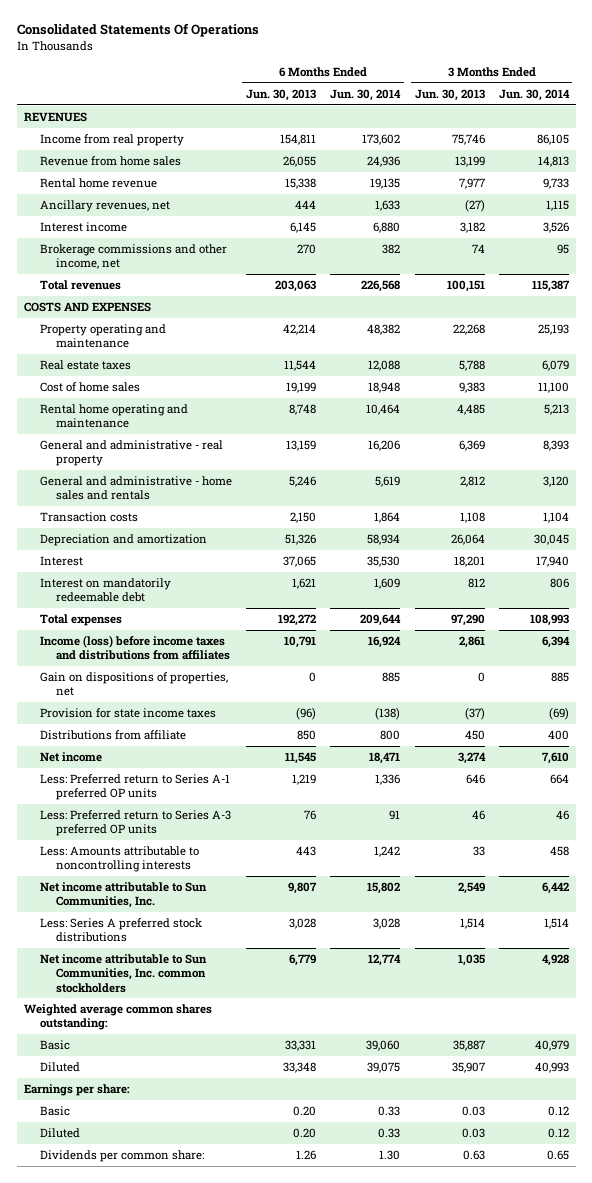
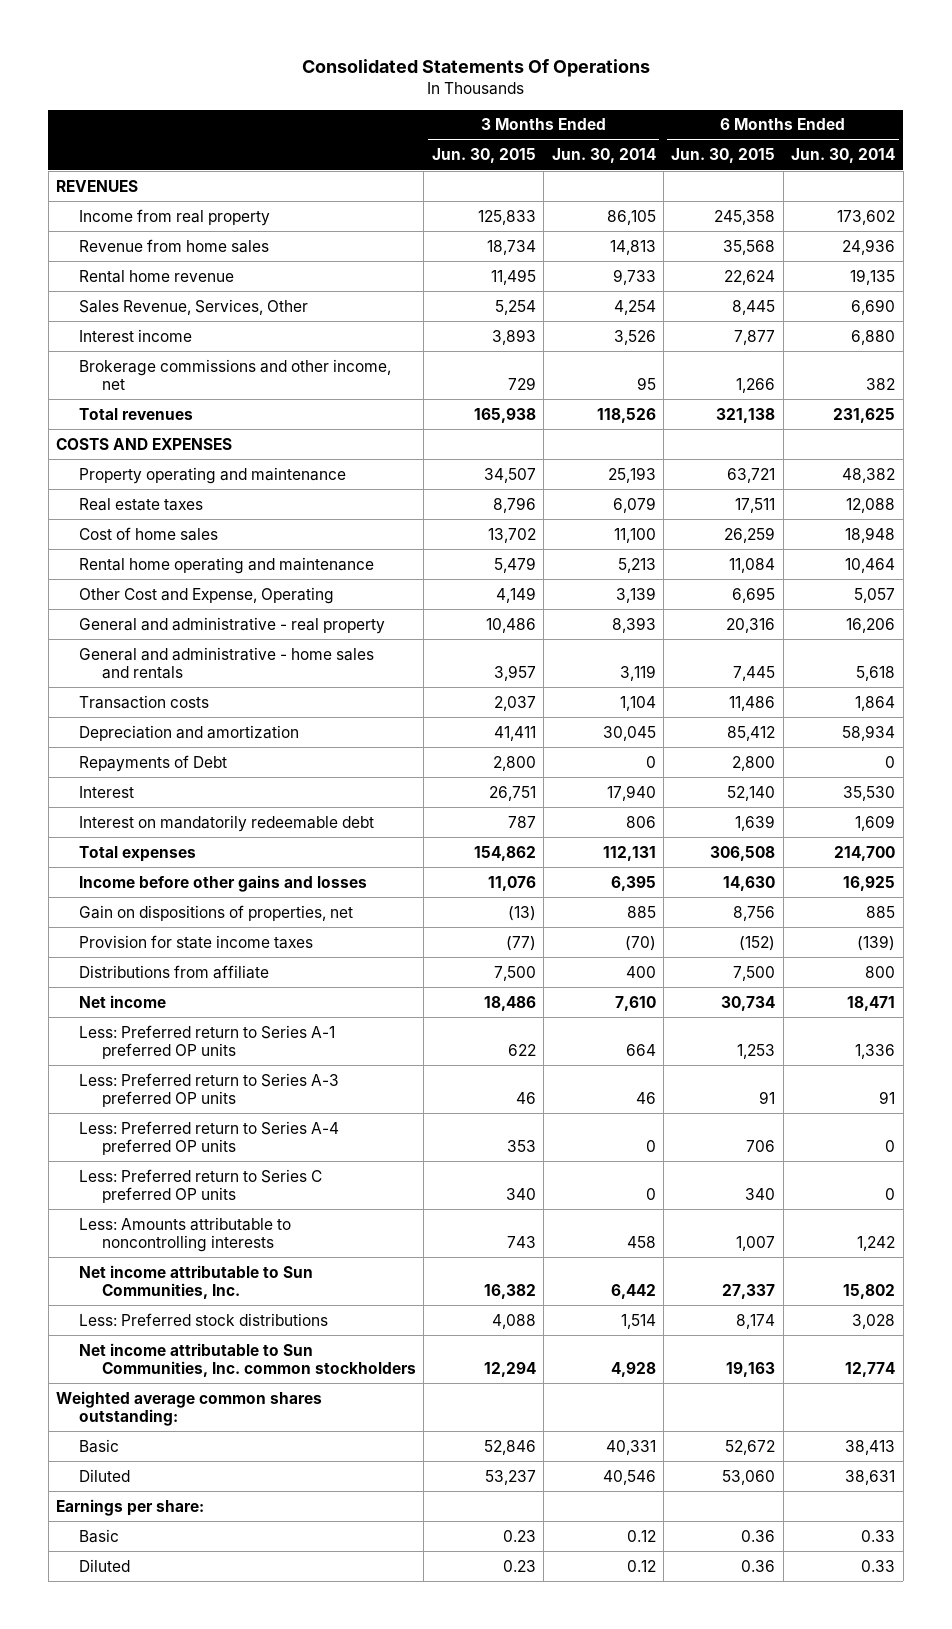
[246,88,317,101] Jun. 30, 2013 -> none
[414,88,485,101] Jun. 30, 2013 -> none
none -> [431,148,536,164] Jun. 30, 2015
none -> [671,148,776,164] Jun. 30, 2015
[39,199,170,212] Ancillary revenues, net -> none
none -> [79,298,309,315] Sales Revenue, Services, Other
[361,279,401,292] 226,568 -> [833,407,896,423] 231,625
[531,279,570,292] 115,387 -> [596,407,656,423] 118,526
none -> [79,586,335,604] Other Cost and Expense, Operating
[375,475,401,487] 5,619 -> [856,666,896,682] 5,618
[542,475,569,487] 3,120 -> [619,665,656,682] 3,119
none -> [79,754,228,772] Repayments of Debt
[360,613,402,626] 209,644 -> [834,845,896,861] 214,700
[529,613,569,626] 108,993 -> [602,845,656,861] 112,131
[39,634,230,661] Income (loss) before income taxes and distributions from affiliates -> [79,874,368,892] Income before other gains and losses
[368,635,402,648] 16,924 -> [843,875,896,891] 16,925
[541,635,570,648] 6,394 -> [610,875,656,891] 6,395
[375,706,401,720] (138) -> [857,934,896,951] (139)
[548,706,569,720] (69) -> [624,935,656,951] (70)
none -> [79,1120,340,1156] Less: Preferred return to Series A-4 preferred OP units
none -> [79,1168,323,1204] Less: Preferred return to Series C preferred OP units
[39,917,202,943] Less: Series A preferred stock distributions -> [79,1312,329,1326] Less: Preferred stock distributions
[366,1039,401,1051] 39,060 -> [845,1439,896,1455] 38,413
[534,1039,569,1051] 40,979 -> [605,1439,656,1455] 40,331
[367,1061,401,1073] 39,075 -> [845,1469,896,1485] 38,631
[534,1061,569,1073] 40,993 -> [602,1469,656,1485] 40,546
[39,1149,204,1162] Dividends per common share: -> none

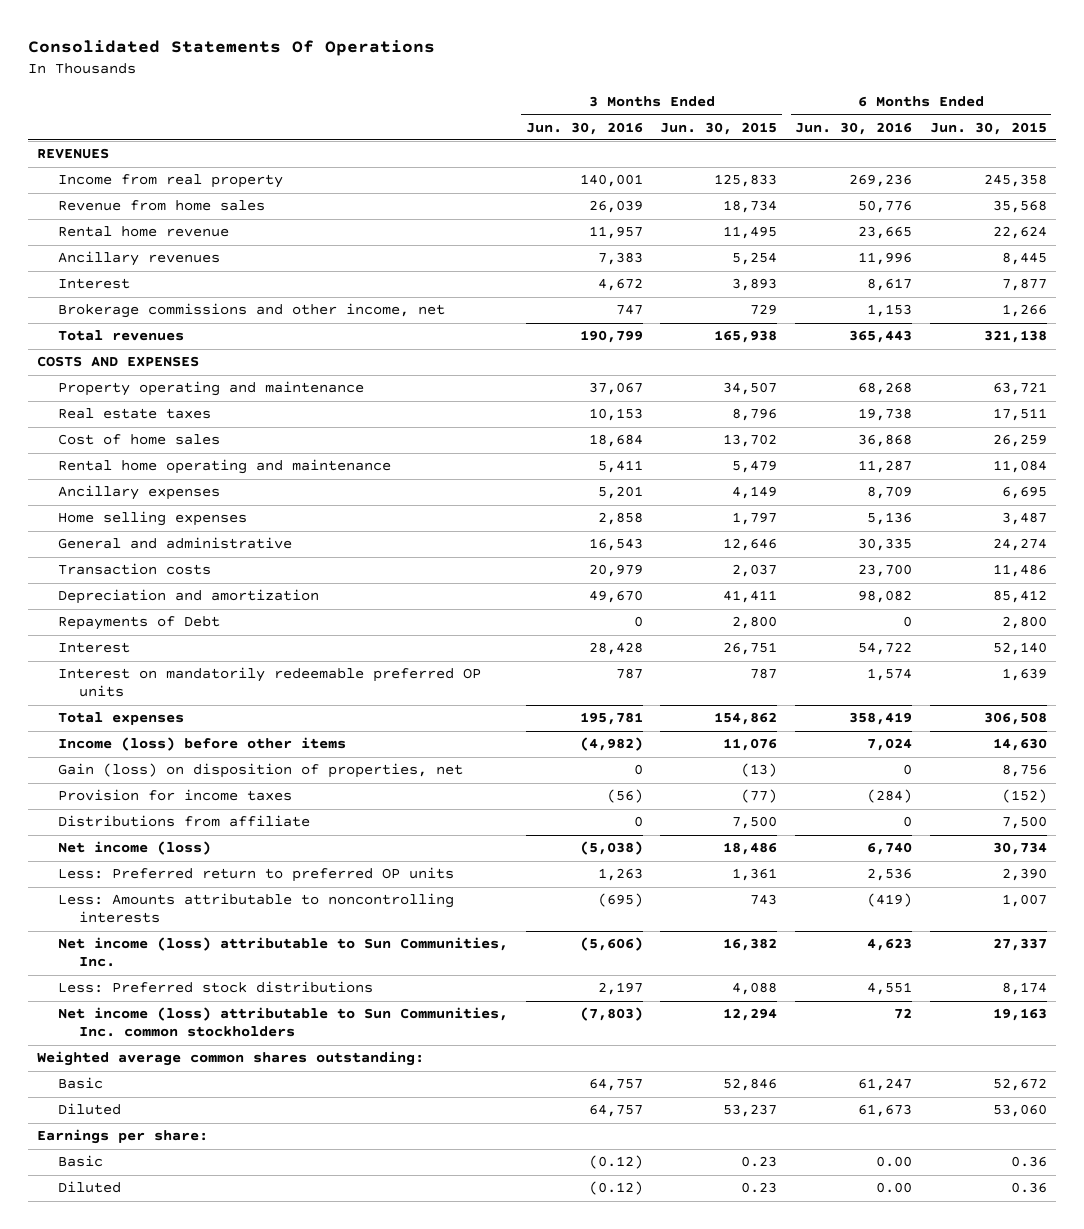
[551,148,656,164] Jun. 30, 2014 -> none
[791,148,896,164] Jun. 30, 2014 -> none
none -> [525,121,643,135] Jun. 30, 2016
none -> [795,121,913,135] Jun. 30, 2016
[79,298,309,315] Sales Revenue, Services, Other -> [58,251,221,267] Ancillary revenues
[79,328,193,342] Interest income -> [58,278,131,290] Interest
[79,646,375,680] General and administrative - home sales and rentals -> none
[79,586,335,604] Other Cost and Expense, Operating -> [58,485,221,501] Ancillary expenses
none -> [58,511,248,527] Home selling expenses
[79,616,386,634] General and administrative - real property -> [58,537,293,550] General and administrative
[485,617,536,633] 10,486 -> [723,538,778,552] 12,646
[726,617,776,633] 20,316 -> [992,538,1047,552] 24,274
[79,814,375,832] Interest on mandatorily redeemable debt -> [58,667,482,698] Interest on mandatorily redeemable preferred OP units
[79,874,368,892] Income before other gains and losses -> [58,737,347,752] Income (loss) before other items
[79,904,354,921] Gain on dispositions of properties, net -> [58,763,464,779] Gain (loss) on disposition of properties, net
[79,934,314,949] Provision for state income taxes -> [58,789,293,802] Provision for income taxes
[79,1072,340,1108] Less: Preferred return to Series A-3 preferred OP units -> none
[79,1120,340,1156] Less: Preferred return to Series A-4 preferred OP units -> none
[79,1168,323,1204] Less: Preferred return to Series C preferred OP units -> none
[79,994,167,1008] Net income -> [58,841,212,856] Net income (loss)
[79,1024,336,1060] Less: Preferred return to Series A-1 preferred OP units -> [58,867,455,883] Less: Preferred return to preferred OP units
[507,1044,536,1057] 622 -> [732,868,778,882] 1,361
[737,1044,776,1060] 1,253 -> [1001,868,1047,882] 2,390
[79,1264,314,1300] Net income attributable to Sun Communities, Inc. -> [58,937,509,968] Net income (loss) attributable to Sun Communities, Inc.
[79,1342,416,1378] Net income attributable to Sun Communities, Inc. common stockholders -> [58,1007,509,1038] Net income (loss) attributable to Sun Communities, Inc. common stockholders

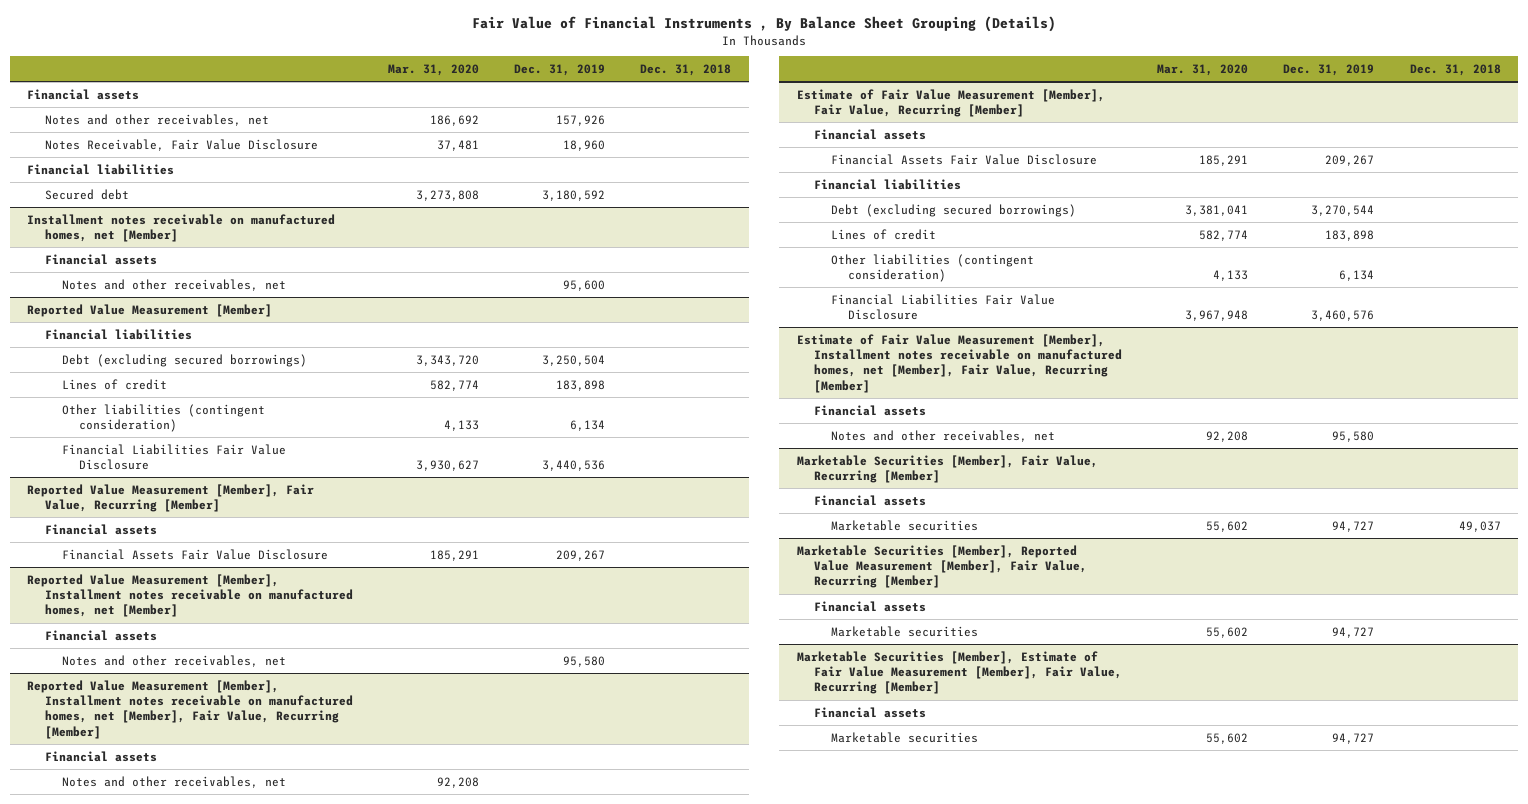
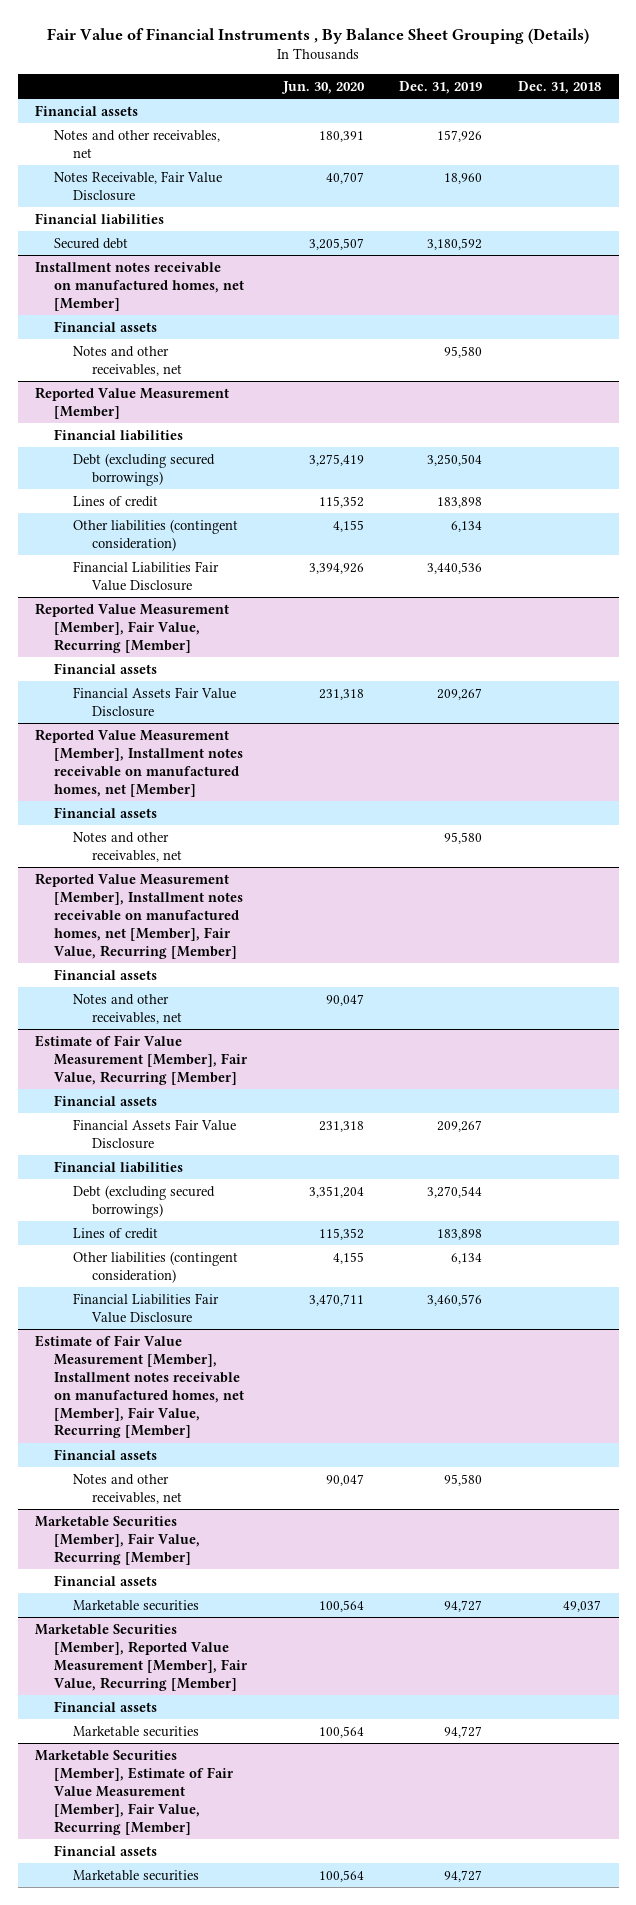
[387,64,479,77] Mar. 31, 2020 -> none
none -> [280,80,365,94] Jun. 30, 2020
[563,279,606,291] 95,600 -> [444,345,483,358] 95,580

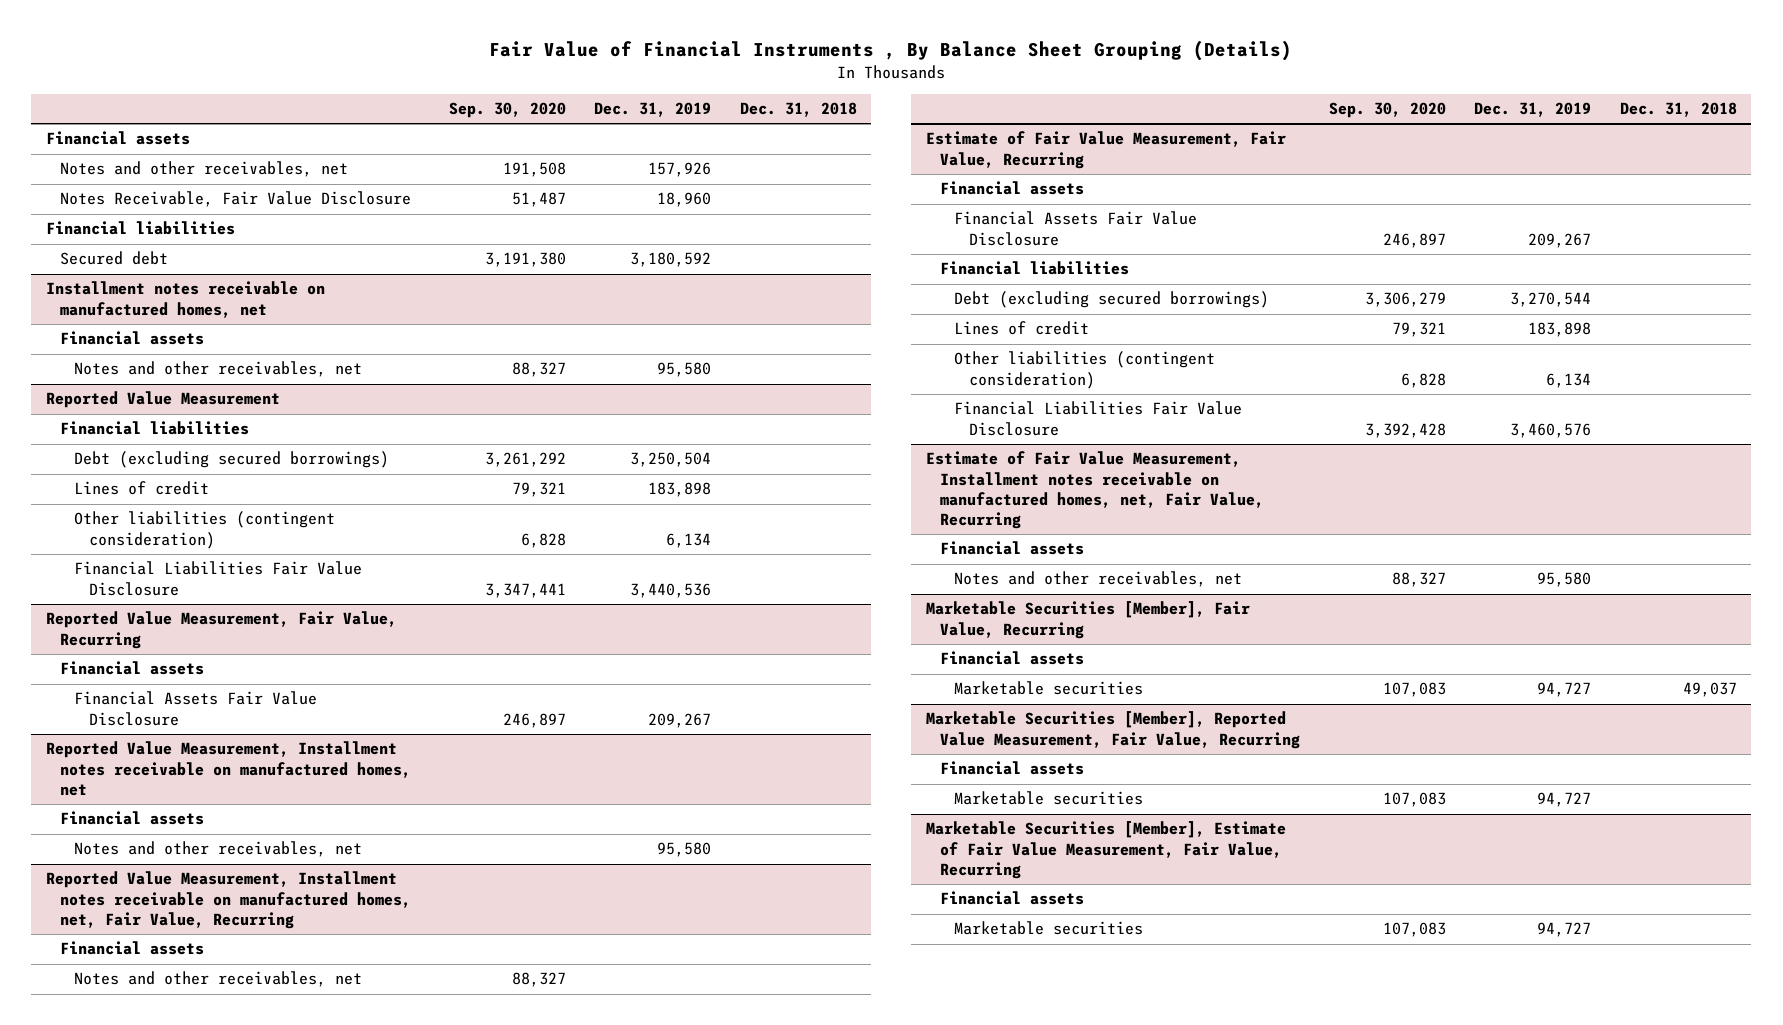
[280,80,365,94] Jun. 30, 2020 -> none
none -> [448,101,566,118] Sep. 30, 2020
[35,261,245,311] Installment notes receivable on manufactured homes, net [Member] -> [45,281,325,318] Installment notes receivable on manufactured homes, net
[35,386,230,419] Reported Value Measurement [Member] -> [45,391,280,409] Reported Value Measurement
[35,602,230,653] Reported Value Measurement [Member], Fair Value, Recurring [Member] -> [45,611,397,649] Reported Value Measurement, Fair Value, Recurring
[35,728,244,797] Reported Value Measurement [Member], Installment notes receivable on manufactured homes, net [Member] -> [45,741,412,796] Reported Value Measurement, Installment notes receivable on manufactured homes, net
[35,872,244,959] Reported Value Measurement [Member], Installment notes receivable on manufactured homes, net [Member], Fair Value, Recurring [Member] -> [45,871,412,929] Reported Value Measurement, Installment notes receivable on manufactured homes, net, Fair Value, Recurring
[35,1034,249,1085] Estimate of Fair Value Measurement [Member], Fair Value, Recurring [Member] -> [925,131,1286,169] Estimate of Fair Value Measurement, Fair Value, Recurring
[35,1334,245,1439] Estimate of Fair Value Measurement [Member], Installment notes receivable on manufactured homes, net [Member], Fair Value, Recurring [Member] -> [925,451,1264,530] Estimate of Fair Value Measurement, Installment notes receivable on manufactured homes, net, Fair Value, Recurring
[35,1515,201,1565] Marketable Securities [Member], Fair Value, Recurring [Member] -> [925,601,1250,639] Marketable Securities [Member], Fair Value, Recurring
[35,1623,249,1691] Marketable Securities [Member], Reported Value Measurement [Member], Fair Value, Recurring [Member] -> [925,711,1300,749] Marketable Securities [Member], Reported Value Measurement, Fair Value, Recurring
[35,1749,235,1835] Marketable Securities [Member], Estimate of Fair Value Measurement [Member], Fair Value, Recurring [Member] -> [925,821,1286,879] Marketable Securities [Member], Estimate of Fair Value Measurement, Fair Value, Recurring

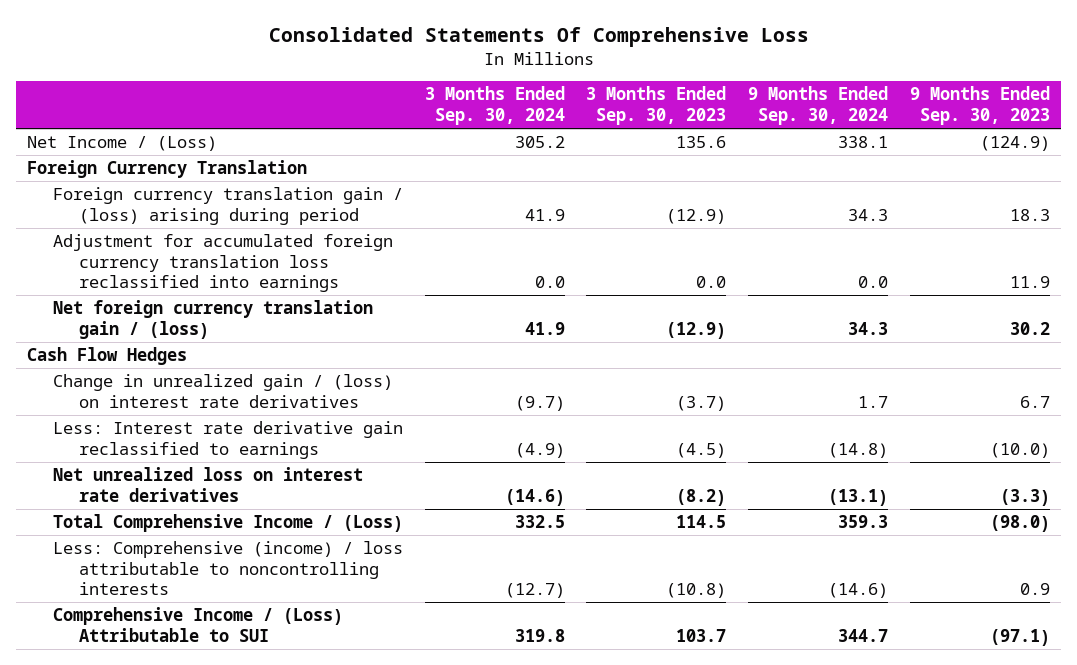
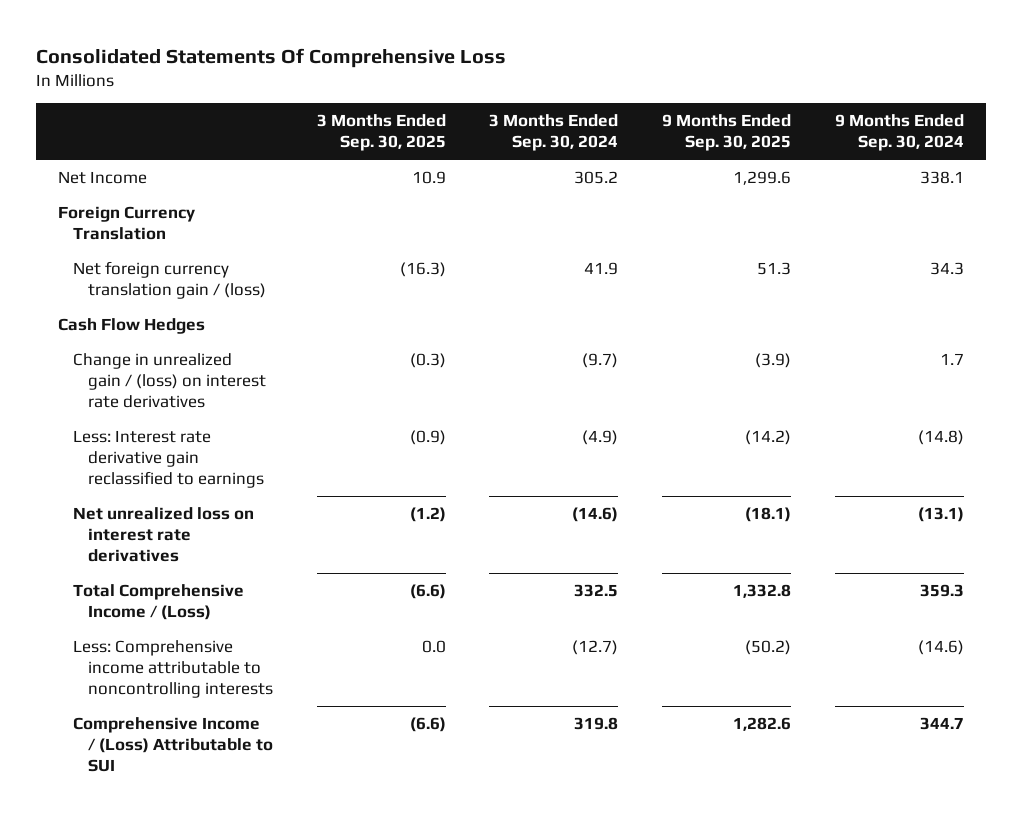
[586,86,727,126] 3 Months Ended Sep. 30, 2023 -> none
[910,86,1051,126] 9 Months Ended Sep. 30, 2023 -> none
none -> [316,114,446,152] 3 Months Ended Sep. 30, 2025
none -> [662,114,792,152] 9 Months Ended Sep. 30, 2025
[26,136,217,152] Net Income / (Loss) -> [57,170,147,184] Net Income
[52,187,403,225] Foreign currency translation gain / (loss) arising during period -> none
[52,234,393,293] Adjustment for accumulated foreign currency translation loss reclassified into earnings -> none
[52,541,403,596] Less: Comprehensive (income) / loss attributable to noncontrolling interests -> [72,639,273,699] Less: Comprehensive income attributable to noncontrolling interests

